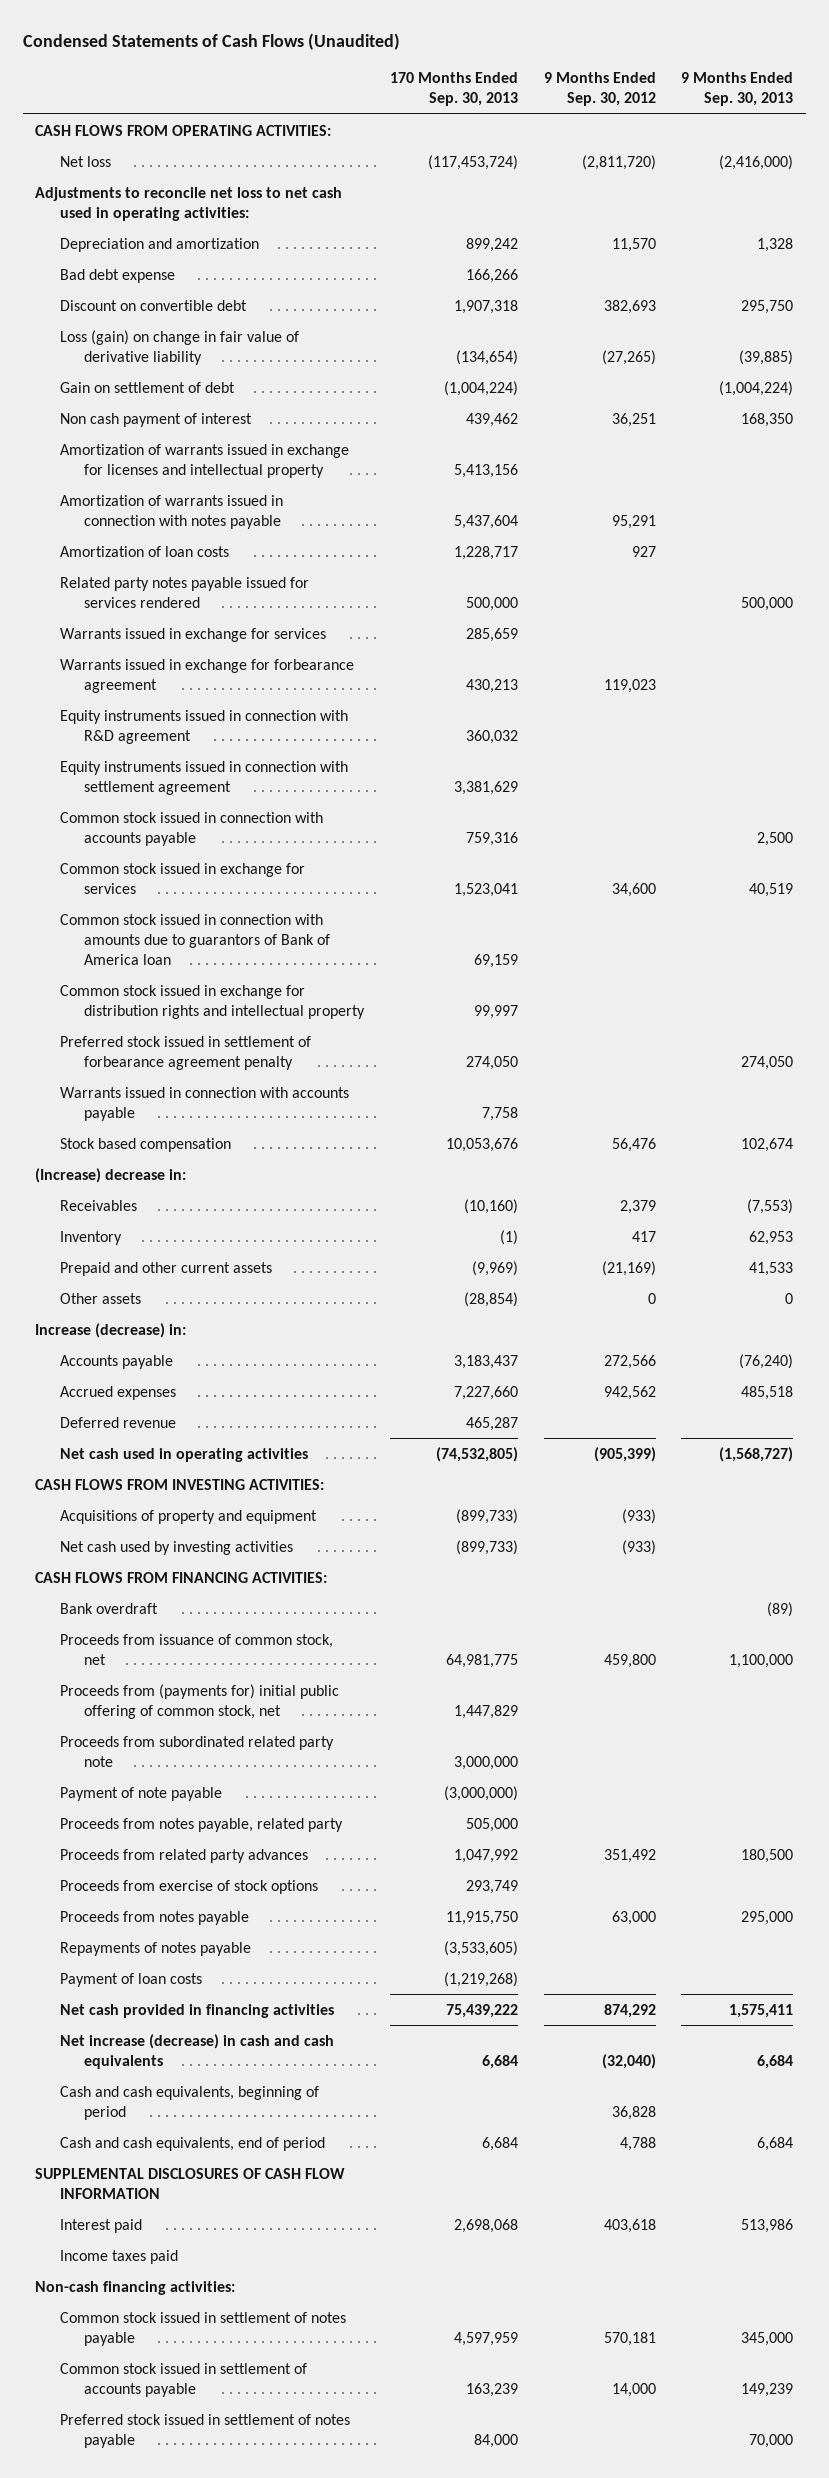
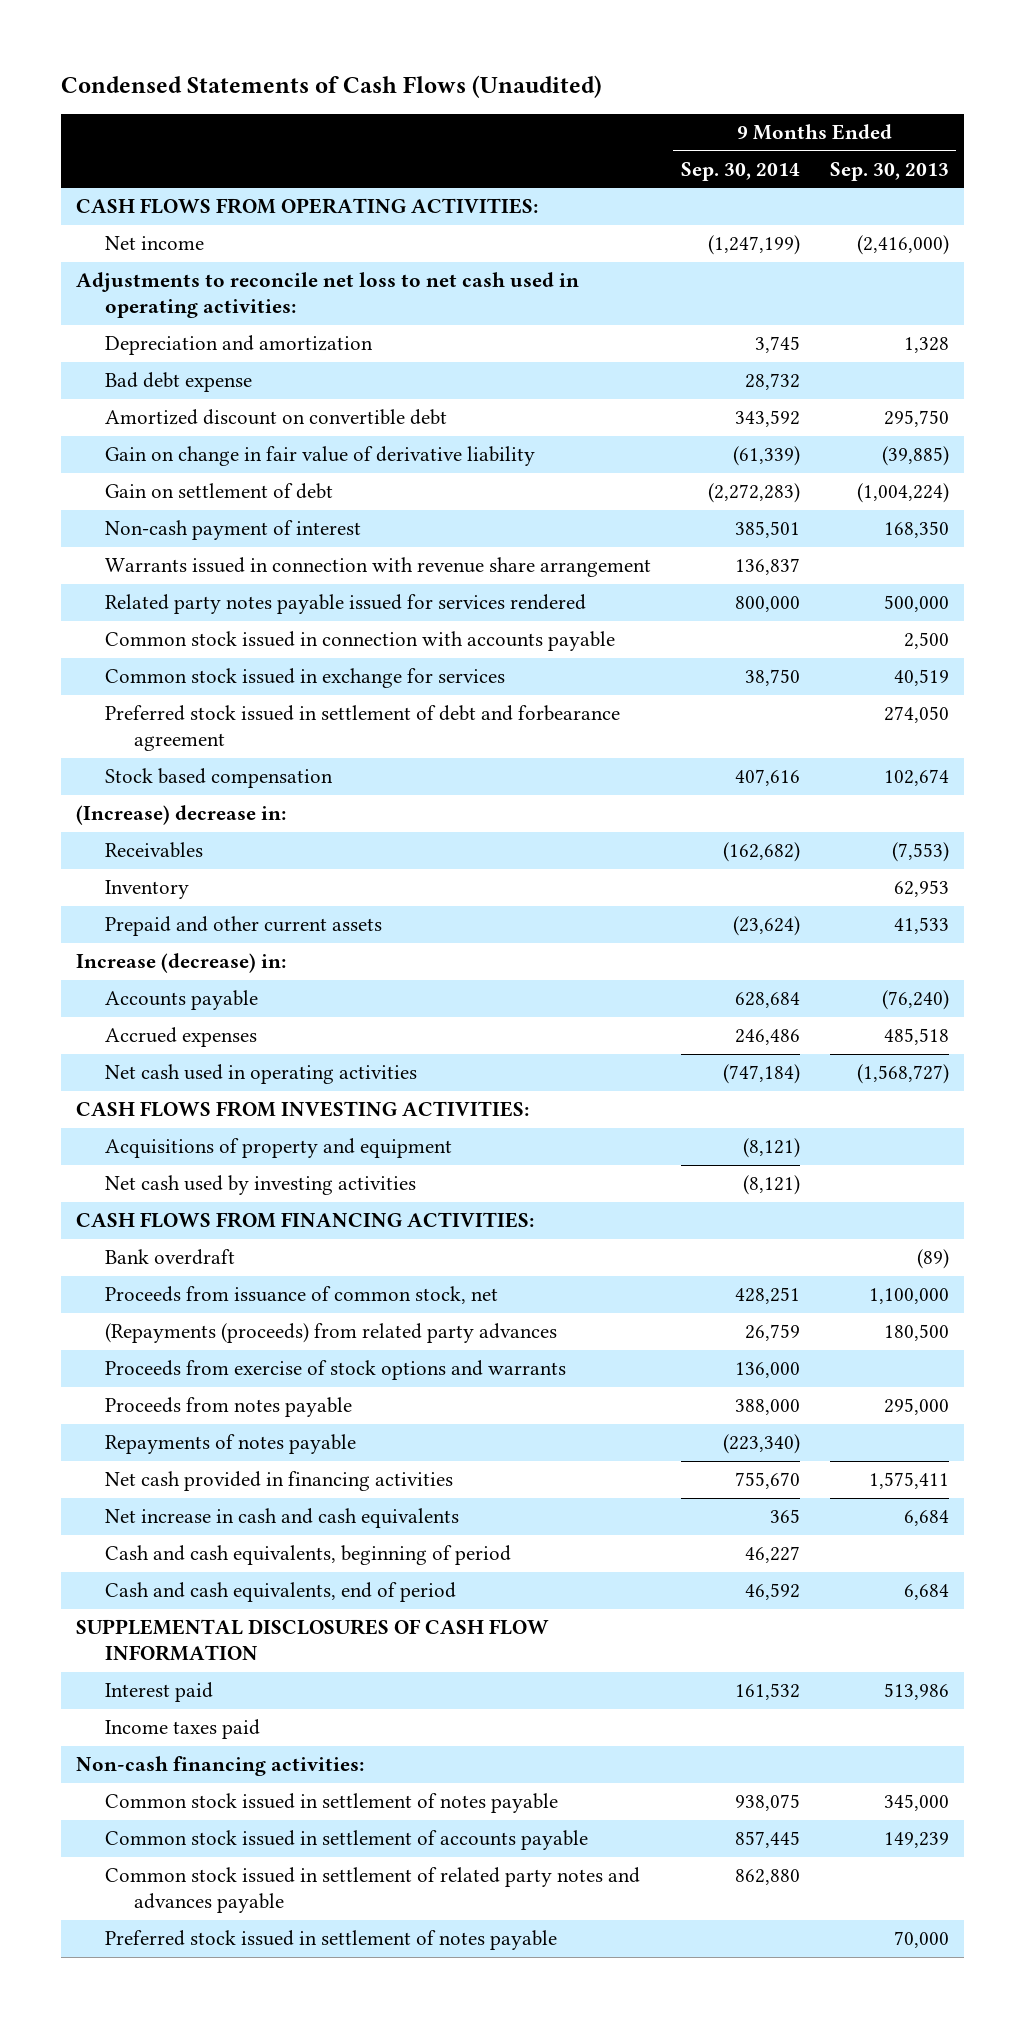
[389,72,518,107] 170 Months Ended Sep. 30, 2013 -> none
[543,72,656,107] 9 Months Ended Sep. 30, 2012 -> none
none -> [680,161,800,181] Sep. 30, 2014
[59,155,111,167] Net loss -> [104,236,204,251] Net income
[59,299,247,311] Discount on convertible debt -> [104,409,447,426] Amortized discount on convertible debt
[59,329,299,365] Loss (gain) on change in fair value of derivative liability -> [104,446,535,467] Gain on change in fair value of derivative liability
[59,443,349,478] Amortization of warrants issued in exchange for licenses and intellectual property -> none
[59,494,283,529] Amortization of warrants issued in connection with notes payable -> none
[59,545,229,557] Amortization of loan costs -> none
[59,412,252,427] Non cash payment of interest -> [104,520,361,541] Non-cash payment of interest
none -> [104,557,651,578] Warrants issued in connection with revenue share arrangement
[59,627,326,642] Warrants issued in exchange for services -> none
[59,658,354,693] Warrants issued in exchange for forbearance agreement -> none
[59,709,348,744] Equity instruments issued in connection with R&D agreement -> none
[59,760,348,795] Equity instruments issued in connection with settlement agreement -> none
[59,913,331,965] Common stock issued in connection with amounts due to guarantors of Bank of America loan -> none
[59,984,366,1019] Common stock issued in exchange for distribution rights and intellectual property -> none
[59,1086,349,1121] Warrants issued in connection with accounts payable -> none
[59,1035,311,1070] Preferred stock issued in settlement of forbearance agreement penalty -> [104,705,620,752] Preferred stock issued in settlement of debt and forbearance agreement
[59,1292,141,1304] Other assets -> none
[59,1416,176,1428] Deferred revenue -> none
[59,1683,339,1719] Proceeds from (payments for) initial public offering of common stock, net -> none
[59,1735,334,1767] Proceeds from subordinated related party note -> none
[59,1786,222,1801] Payment of note payable -> none
[59,1817,343,1832] Proceeds from notes payable, related party -> none
[59,1848,308,1863] Proceeds from related party advances -> [104,1323,557,1344] (Repayments (proceeds) from related party advances
[59,1879,318,1894] Proceeds from exercise of stock options -> [104,1360,566,1381] Proceeds from exercise of stock options and warrants
[59,1972,202,1987] Payment of loan costs -> none
[59,2033,334,2069] Net increase (decrease) in cash and cash equivalents -> [104,1508,459,1529] Net increase in cash and cash equivalents
none -> [104,1867,640,1914] Common stock issued in settlement of related party notes and advances payable

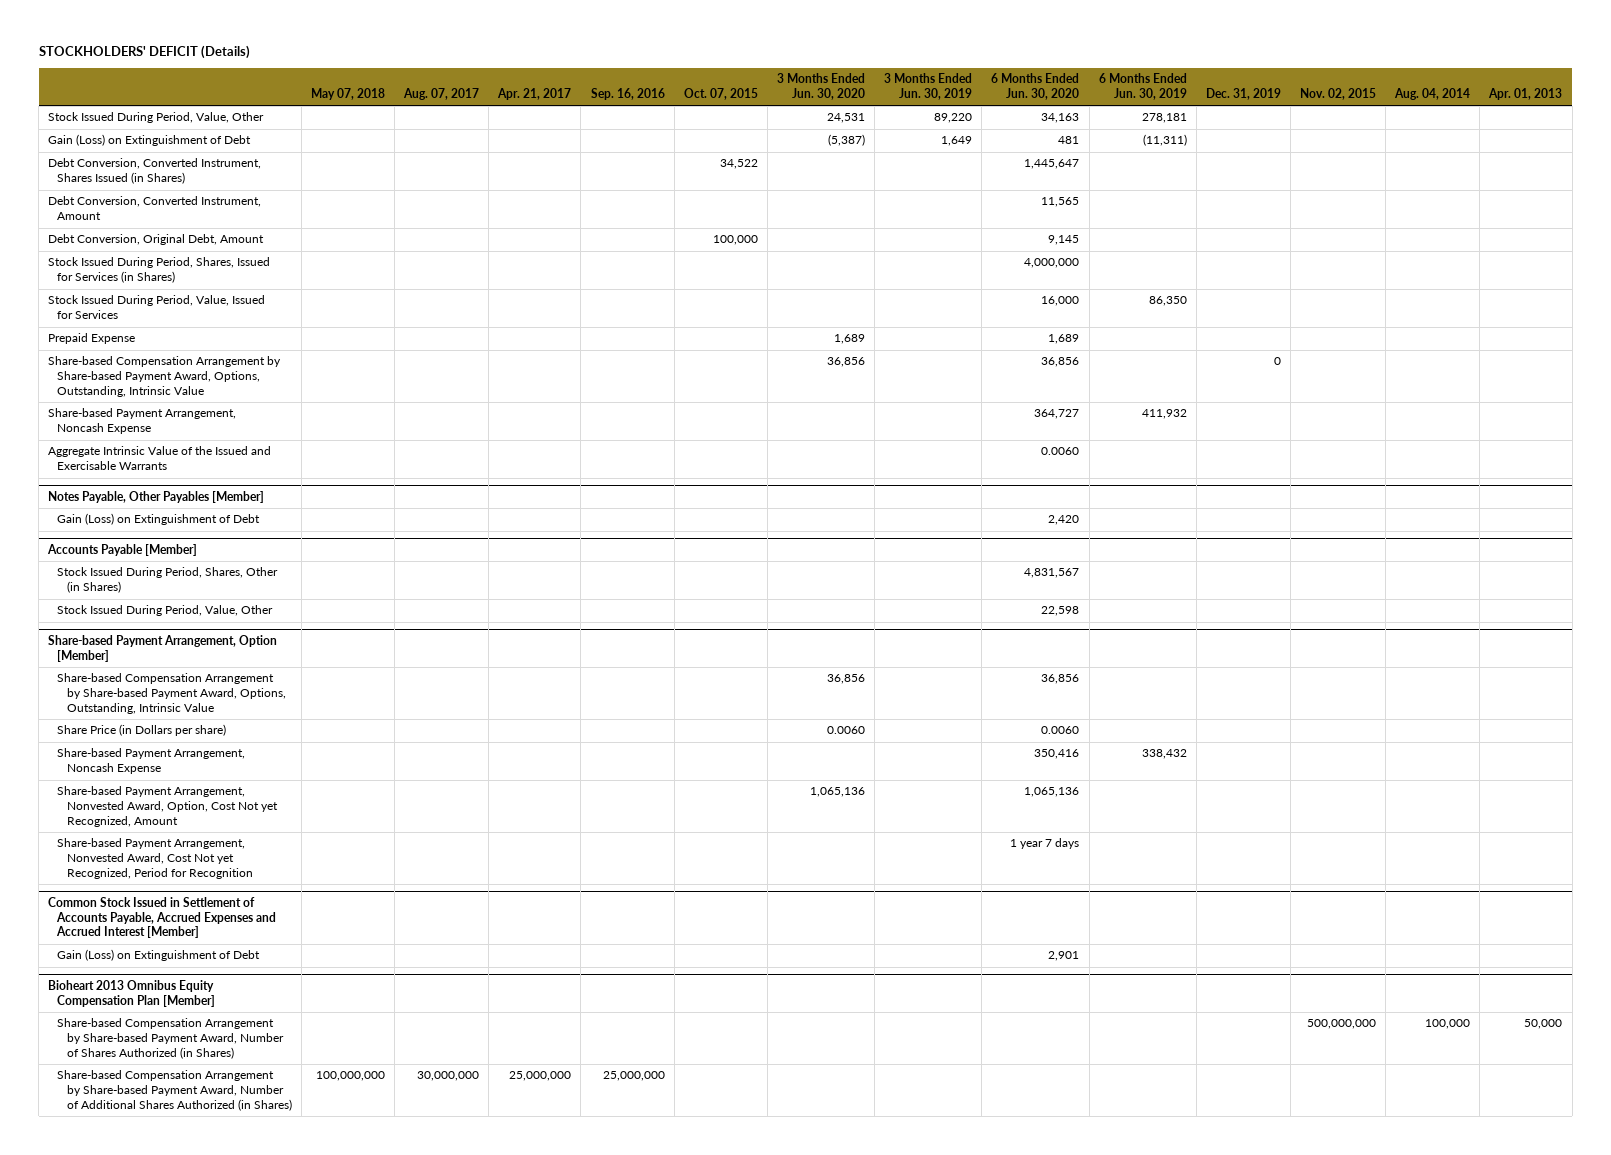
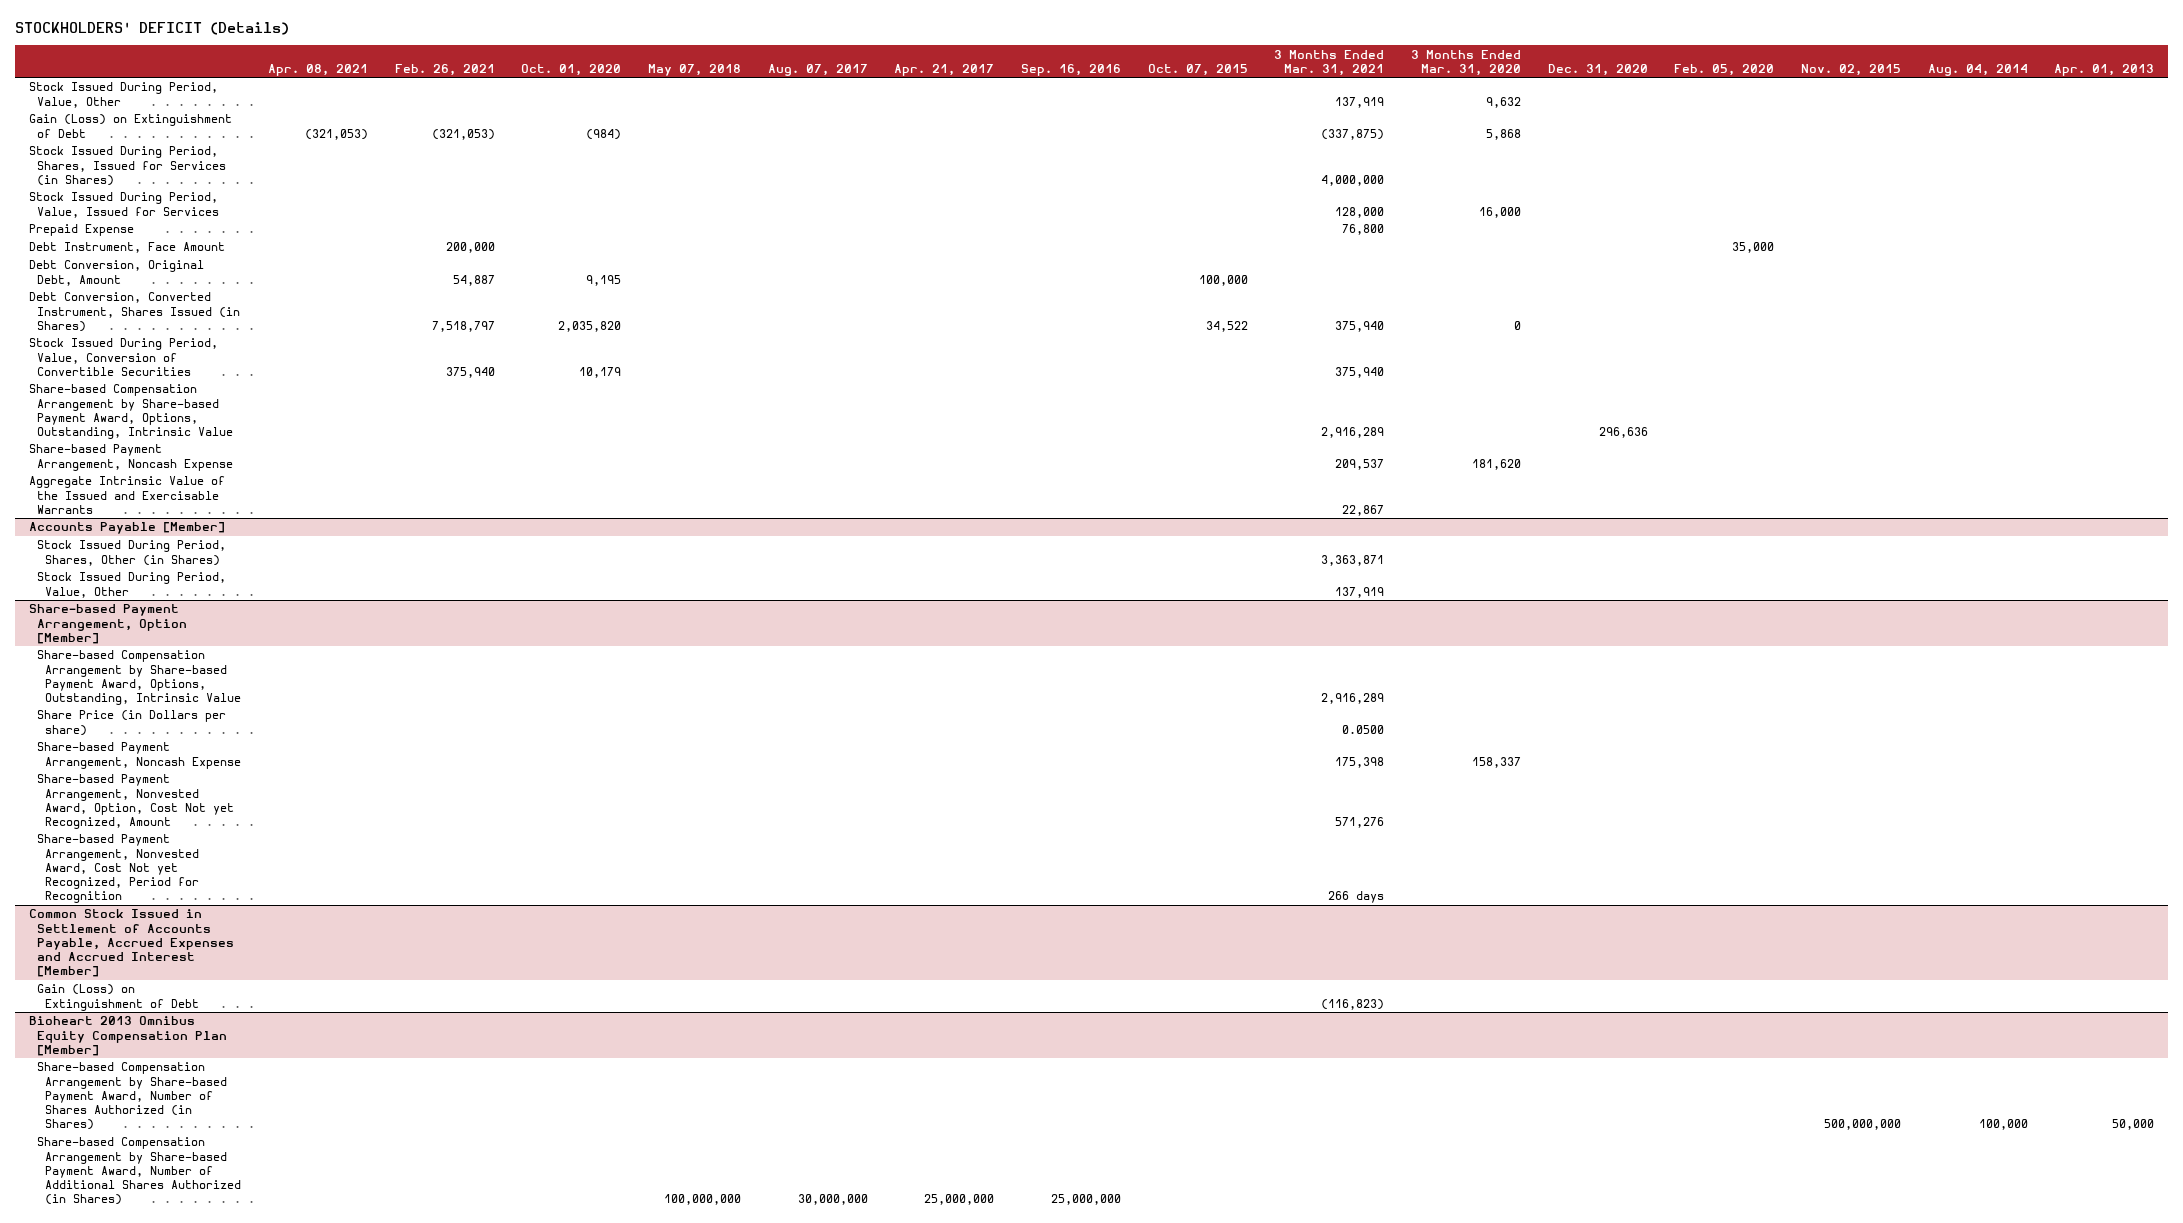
[776,73,865,100] 3 Months Ended Jun. 30, 2020 -> none
[884,73,973,100] 3 Months Ended Jun. 30, 2019 -> none
[991,73,1080,100] 6 Months Ended Jun. 30, 2020 -> none
[1098,73,1187,100] 6 Months Ended Jun. 30, 2019 -> none
[1205,87,1281,100] Dec. 31, 2019 -> none
none -> [267,63,368,76] Apr. 08, 2021
none -> [394,63,495,76] Feb. 26, 2021
none -> [521,63,622,76] Oct. 01, 2020
none -> [1274,49,1385,76] 3 Months Ended Mar. 31, 2021
none -> [1410,49,1521,76] 3 Months Ended Mar. 31, 2020
none -> [1547,63,1648,76] Dec. 31, 2020
none -> [1674,63,1775,76] Feb. 05, 2020
[48,196,262,221] Debt Conversion, Converted Instrument, Amount -> none
none -> [28,242,225,254] Debt Instrument, Face Amount
[48,234,265,246] Debt Conversion, Original Debt, Amount -> [28,260,204,286] Debt Conversion, Original Debt, Amount
[48,158,262,185] Debt Conversion, Converted Instrument, Shares Issued (in Shares) -> [28,292,240,332] Debt Conversion, Converted Instrument, Shares Issued (in Shares)
none -> [28,338,218,376] Stock Issued During Period, Value, Conversion of Convertible Securities
[48,490,265,503] Notes Payable, Other Payables [Member] -> none
[57,513,261,526] Gain (Loss) on Extinguishment of Debt -> none

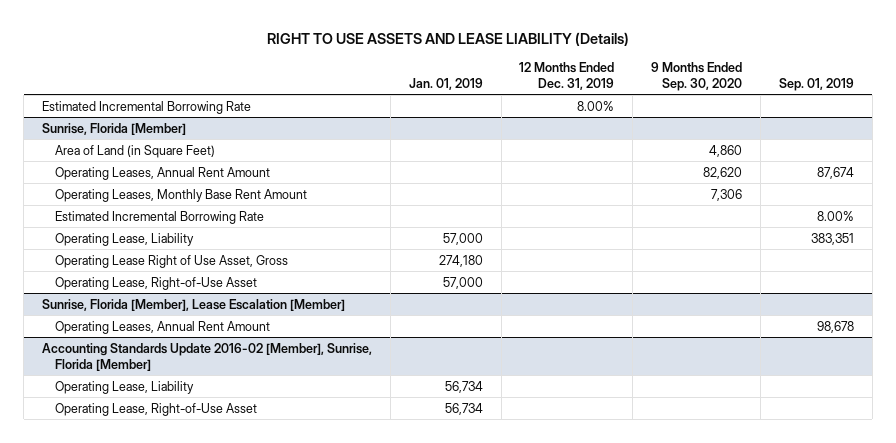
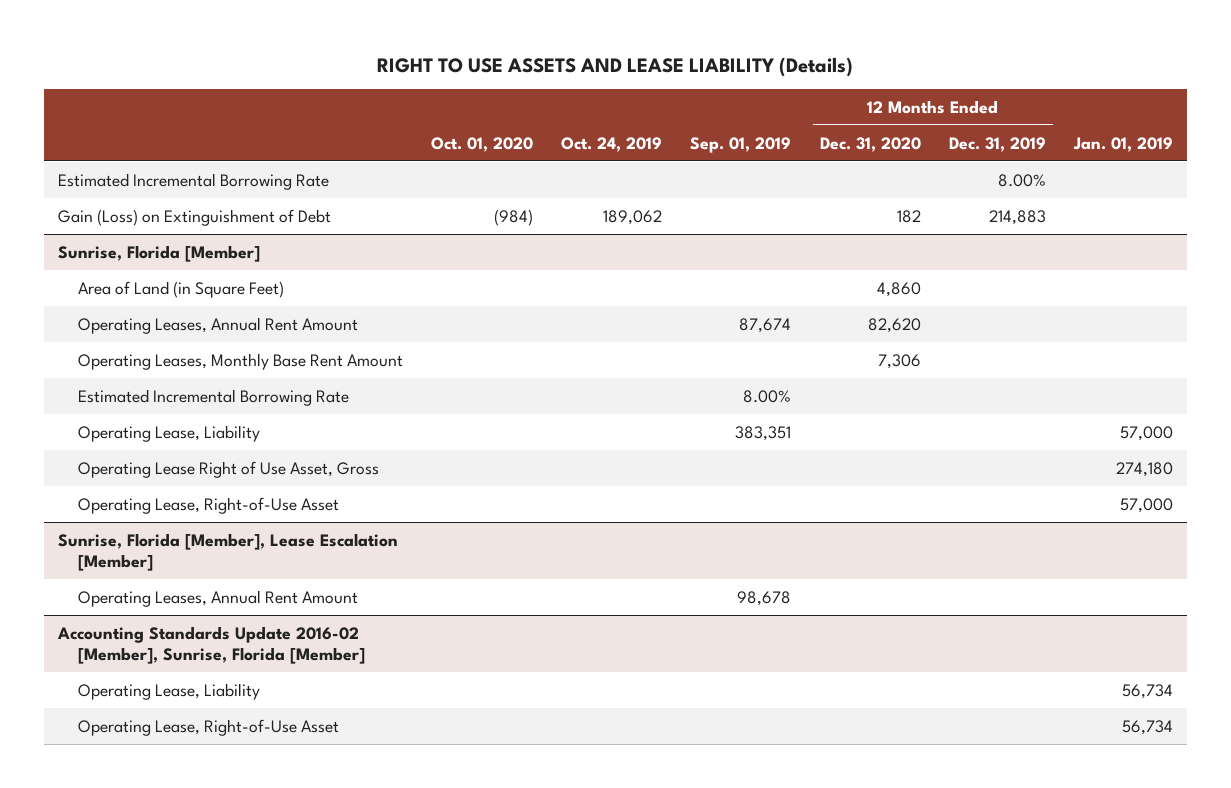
[651,61,743,91] 9 Months Ended Sep. 30, 2020 -> none
none -> [431,136,534,152] Oct. 01, 2020
none -> [561,136,663,152] Oct. 24, 2019
none -> [819,136,921,152] Dec. 31, 2020
none -> [58,208,332,226] Gain (Loss) on Extinguishment of Debt

